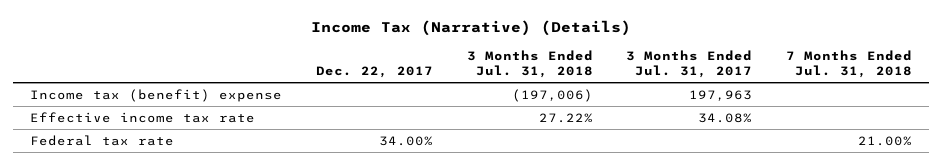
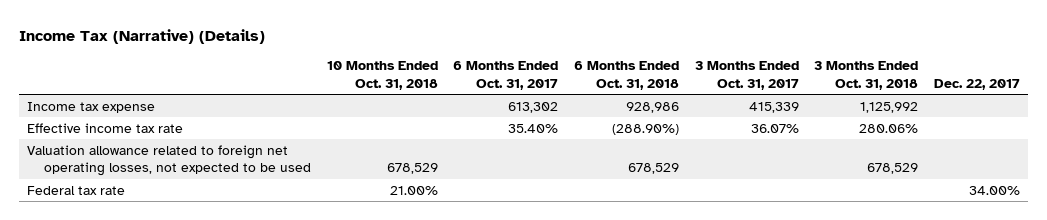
[466,49,593,78] 3 Months Ended Jul. 31, 2018 -> none
[626,49,753,78] 3 Months Ended Jul. 31, 2017 -> none
[786,49,913,78] 7 Months Ended Jul. 31, 2018 -> none
none -> [326,61,438,90] 10 Months Ended Oct. 31, 2018
none -> [453,61,559,90] 6 Months Ended Oct. 31, 2017
none -> [574,61,680,90] 6 Months Ended Oct. 31, 2018
none -> [694,61,799,90] 3 Months Ended Oct. 31, 2017
none -> [814,61,919,90] 3 Months Ended Oct. 31, 2018
[29,88,282,102] Income tax (benefit) expense -> [26,101,155,113] Income tax expense
none -> [26,144,311,177] Valuation allowance related to foreign net operating losses, not expected to be used

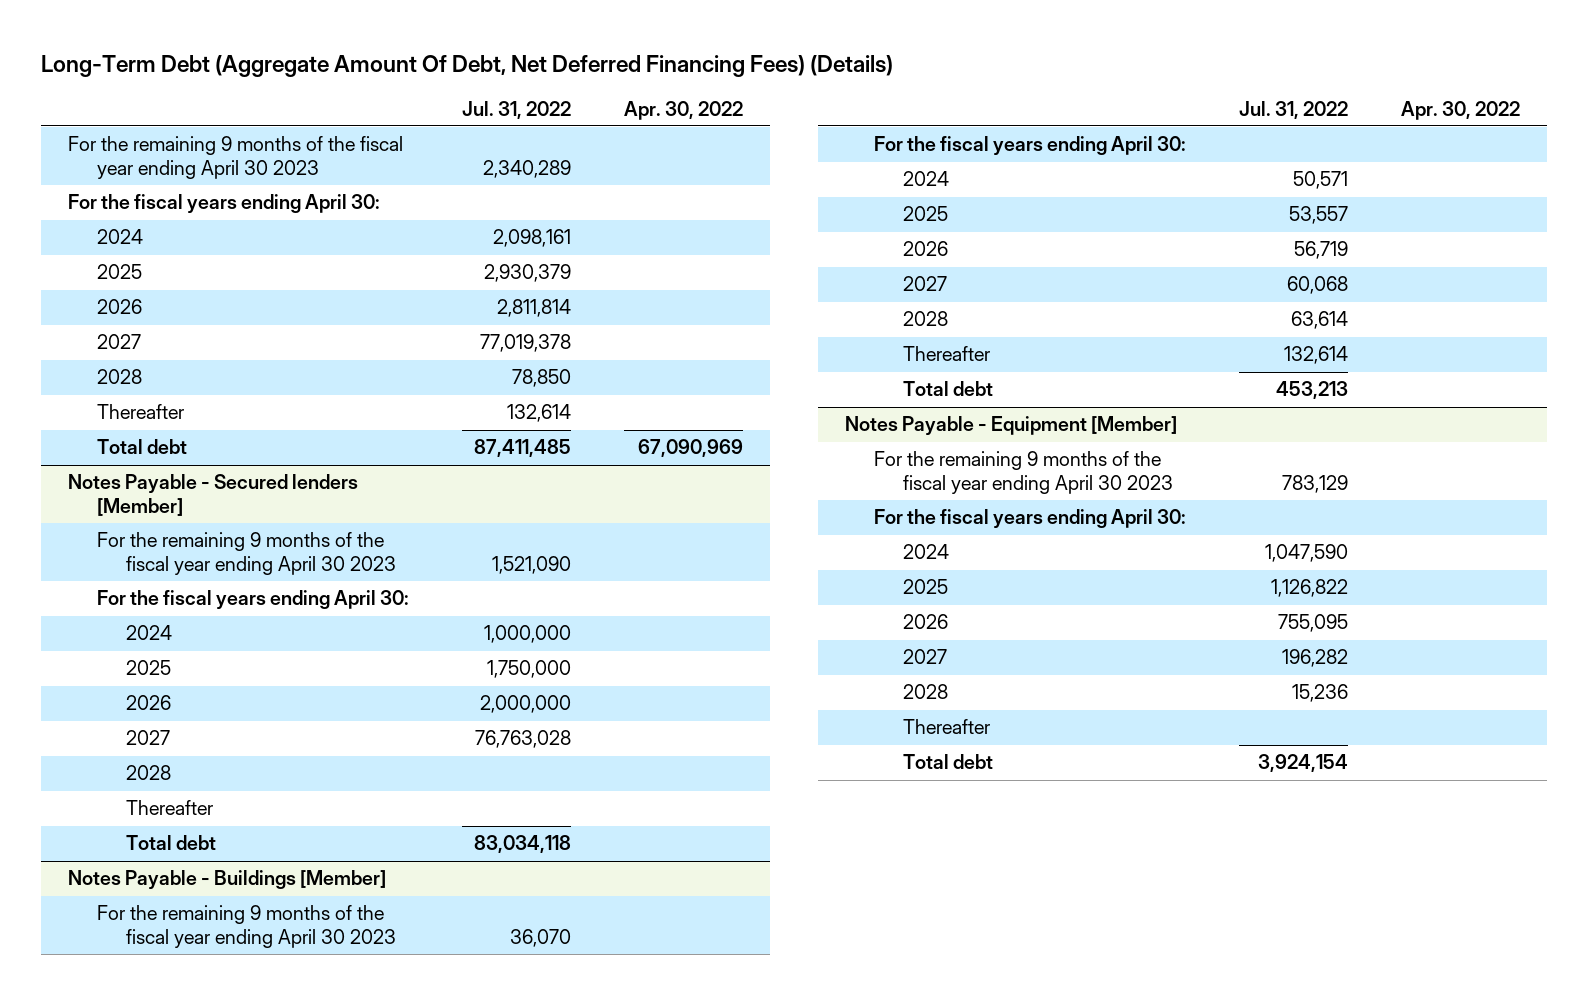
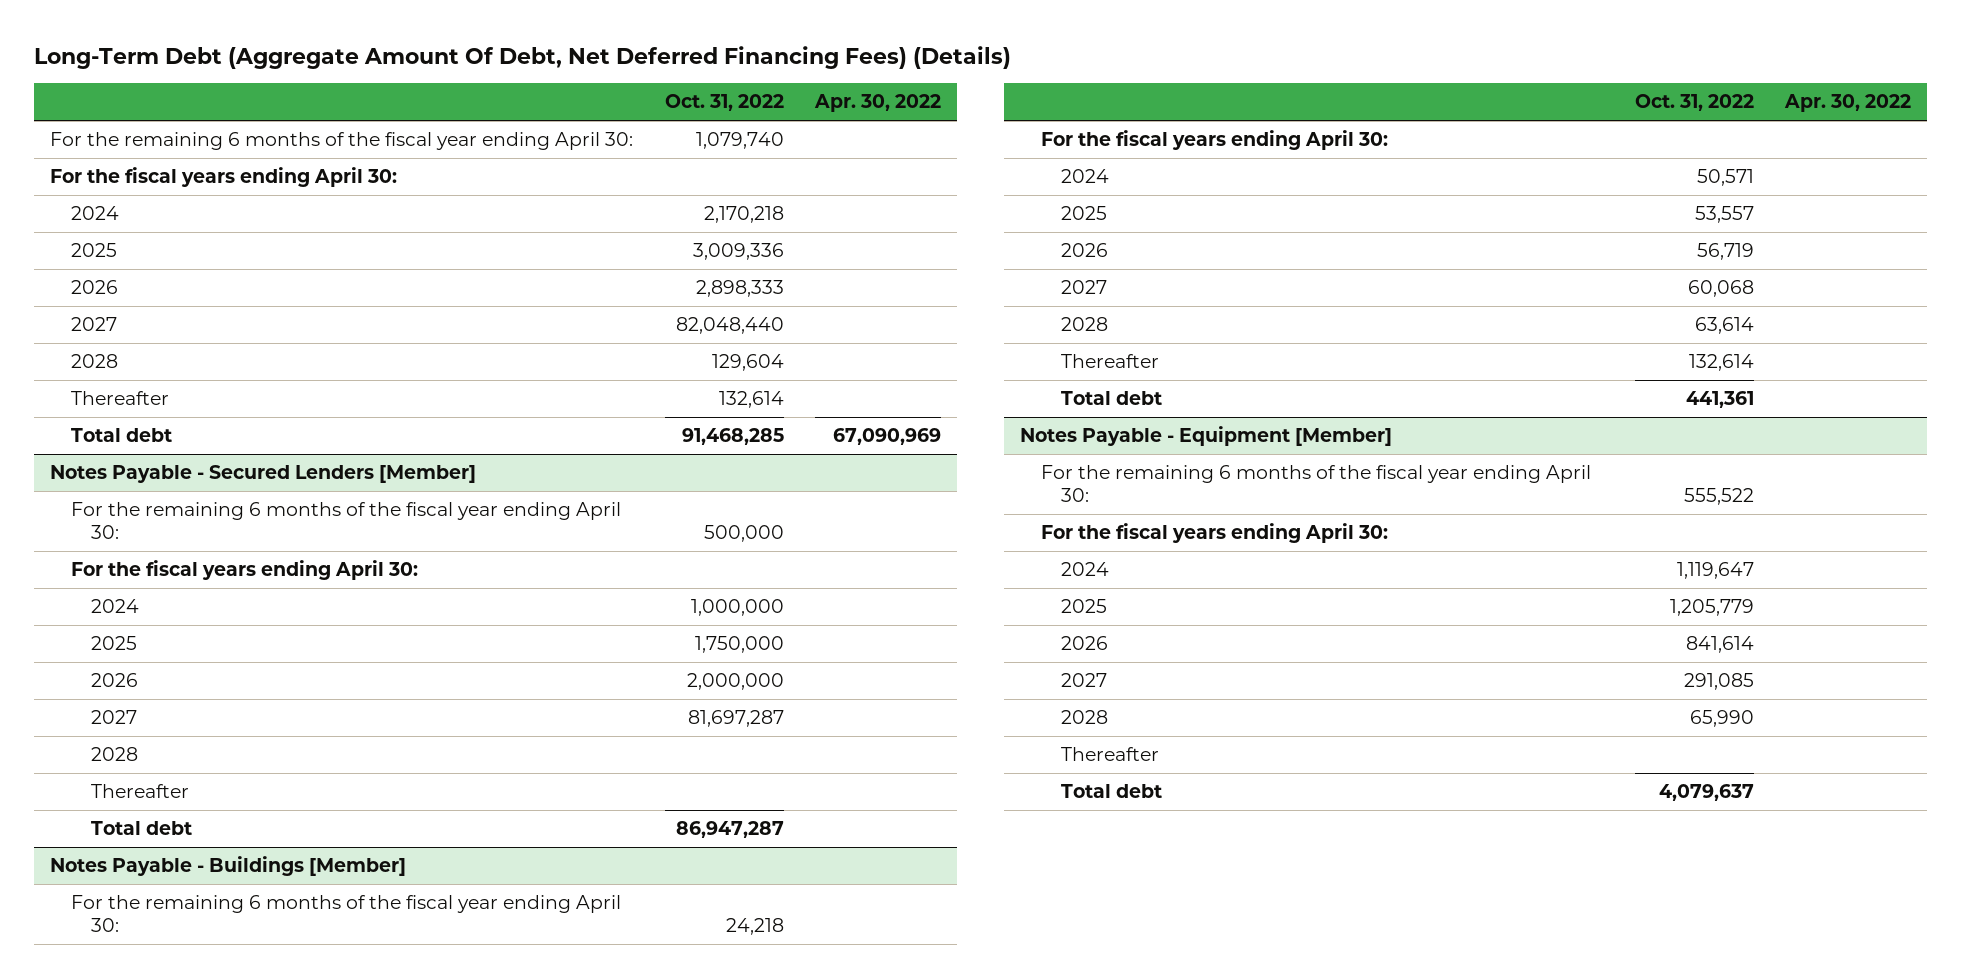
[461,100,571,119] Jul. 31, 2022 -> none
none -> [664,94,784,112] Oct. 31, 2022
[67,136,403,180] For the remaining 9 months of the fiscal year ending April 30 2023 -> [50,132,634,151] For the remaining 6 months of the fiscal year ending April 30:
[67,474,358,517] Notes Payable - Secured lenders [Member] -> [50,465,477,484] Notes Payable - Secured Lenders [Member]
[96,532,396,576] For the remaining 9 months of the fiscal year ending April 30 2023 -> [70,502,621,539] For the remaining 6 months of the fiscal year ending April 30:
[96,905,396,949] For the remaining 9 months of the fiscal year ending April 30 2023 -> [70,895,621,932] For the remaining 6 months of the fiscal year ending April 30:
[874,451,1174,495] For the remaining 9 months of the fiscal year ending April 30 2023 -> [1040,465,1591,502] For the remaining 6 months of the fiscal year ending April 30:

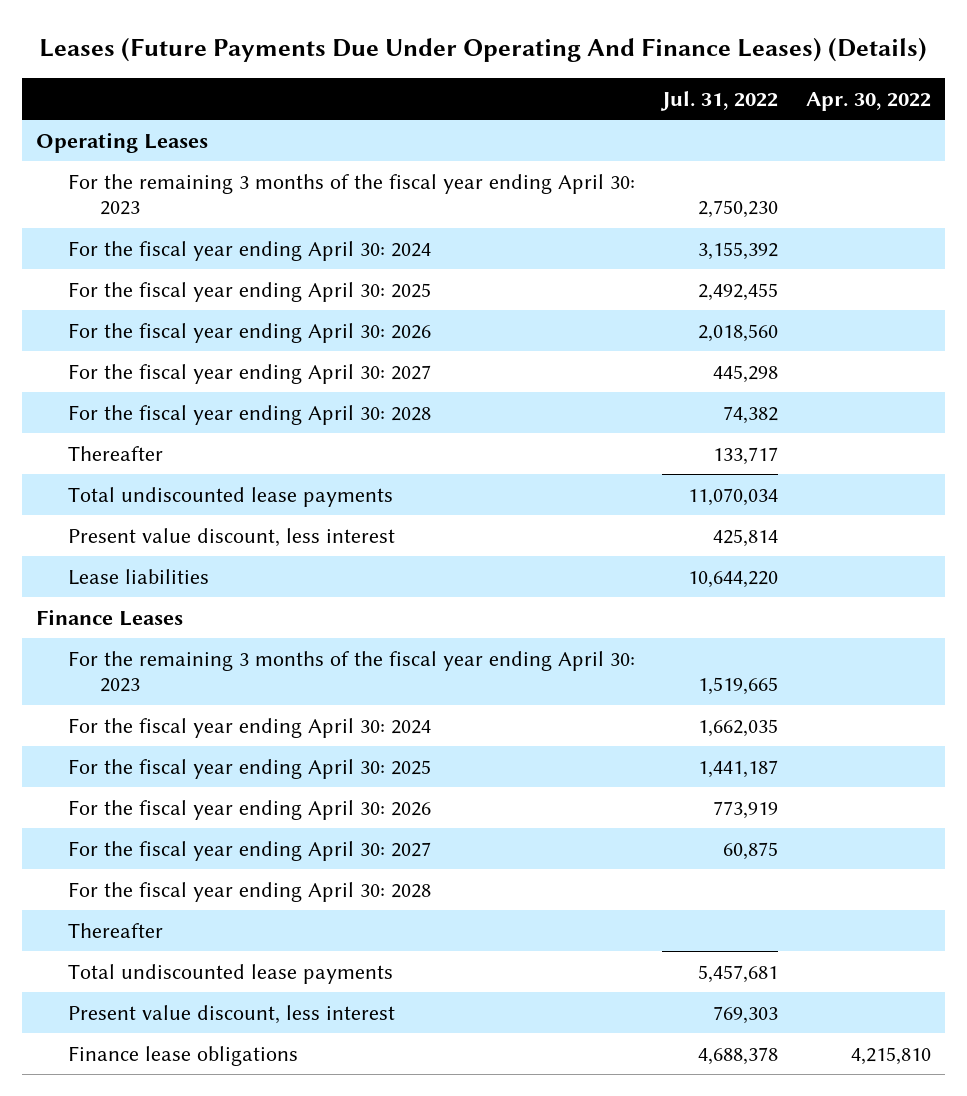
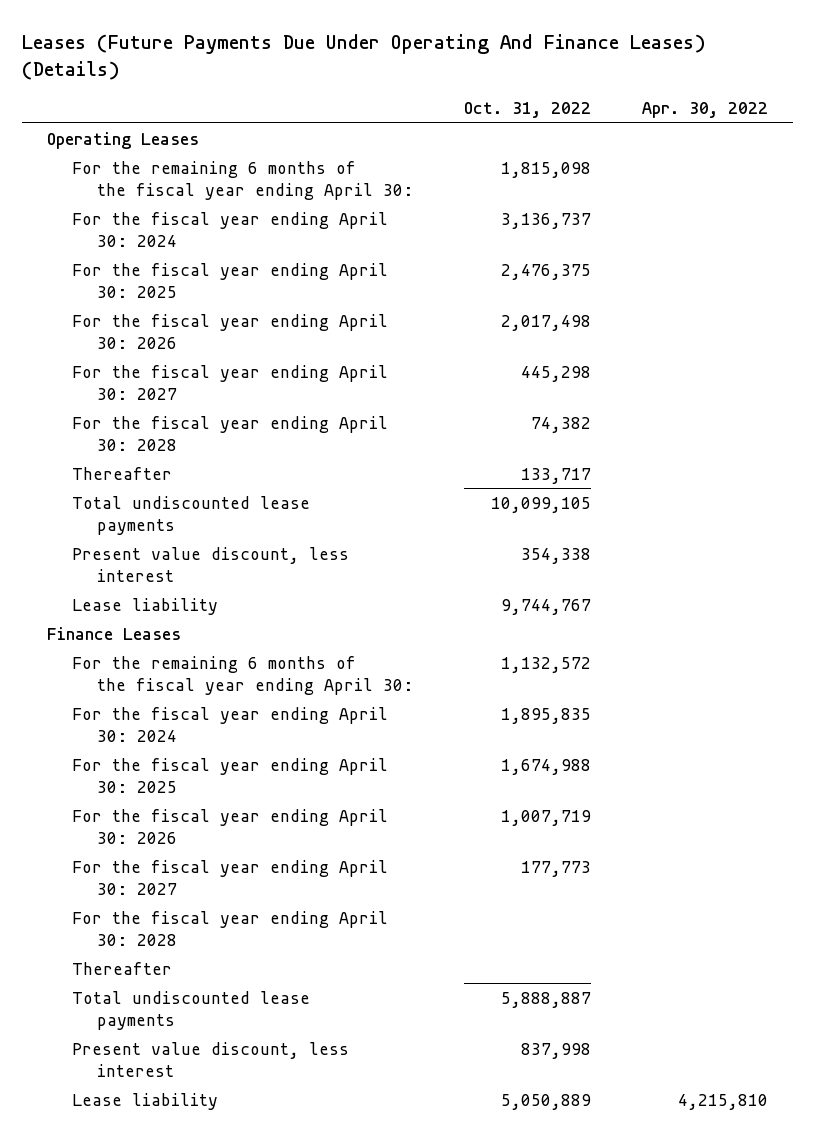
[660,91,779,112] Jul. 31, 2022 -> none
none -> [463,102,591,119] Oct. 31, 2022
[67,173,635,216] For the remaining 3 months of the fiscal year ending April 30: 2023 -> [72,160,413,200] For the remaining 6 months of the fiscal year ending April 30:
[67,568,209,585] Lease liabilities -> [72,597,219,615] Lease liability
[67,650,635,693] For the remaining 3 months of the fiscal year ending April 30: 2023 -> [72,655,413,695] For the remaining 6 months of the fiscal year ending April 30:
[67,1045,298,1066] Finance lease obligations -> [72,1092,219,1110] Lease liability

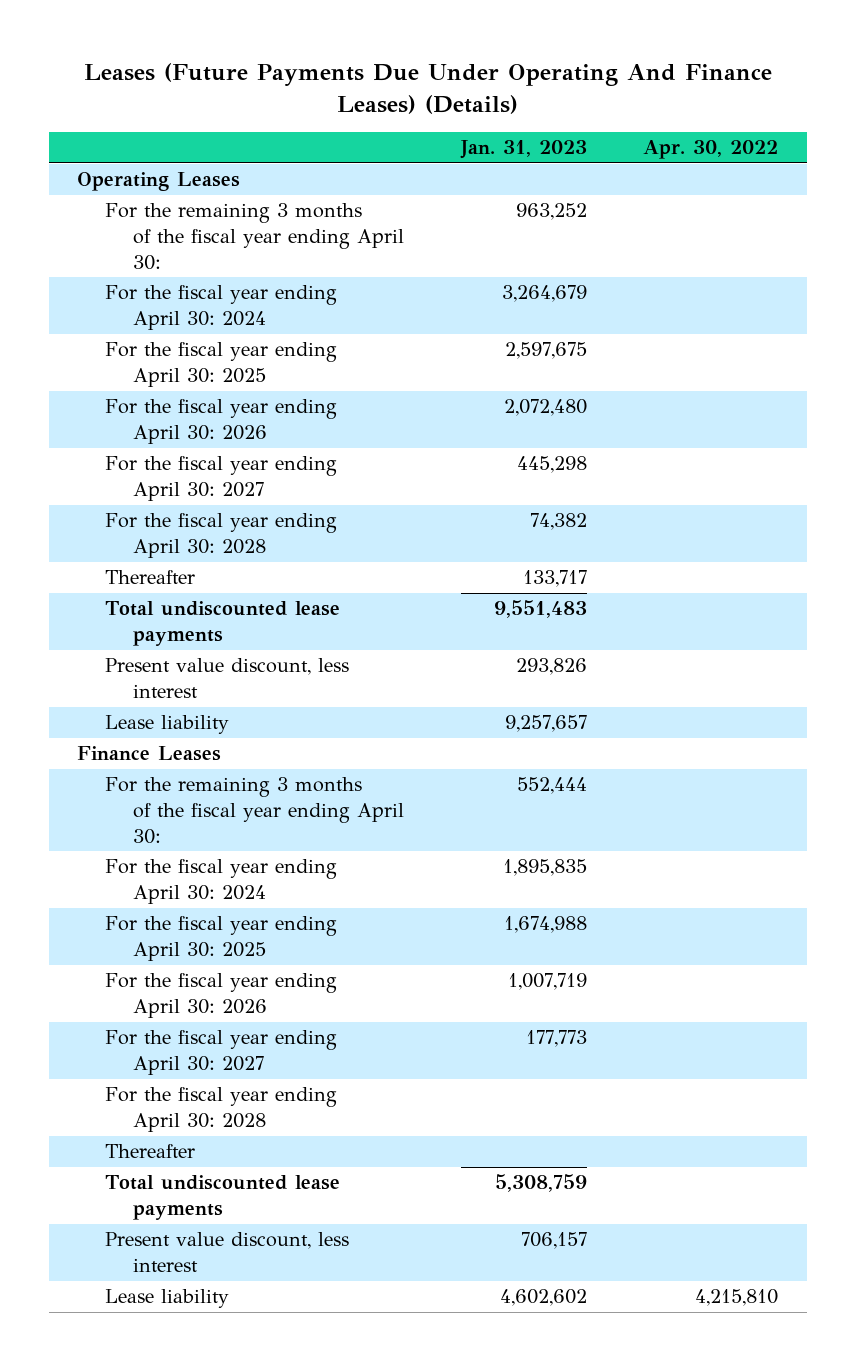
[463,102,591,119] Oct. 31, 2022 -> none
none -> [459,140,587,160] Jan. 31, 2023
[72,160,413,200] For the remaining 6 months of the fiscal year ending April 30: -> [104,203,404,270] For the remaining 3 months of the fiscal year ending April 30:
[72,655,413,695] For the remaining 6 months of the fiscal year ending April 30: -> [104,777,404,844] For the remaining 3 months of the fiscal year ending April 30:

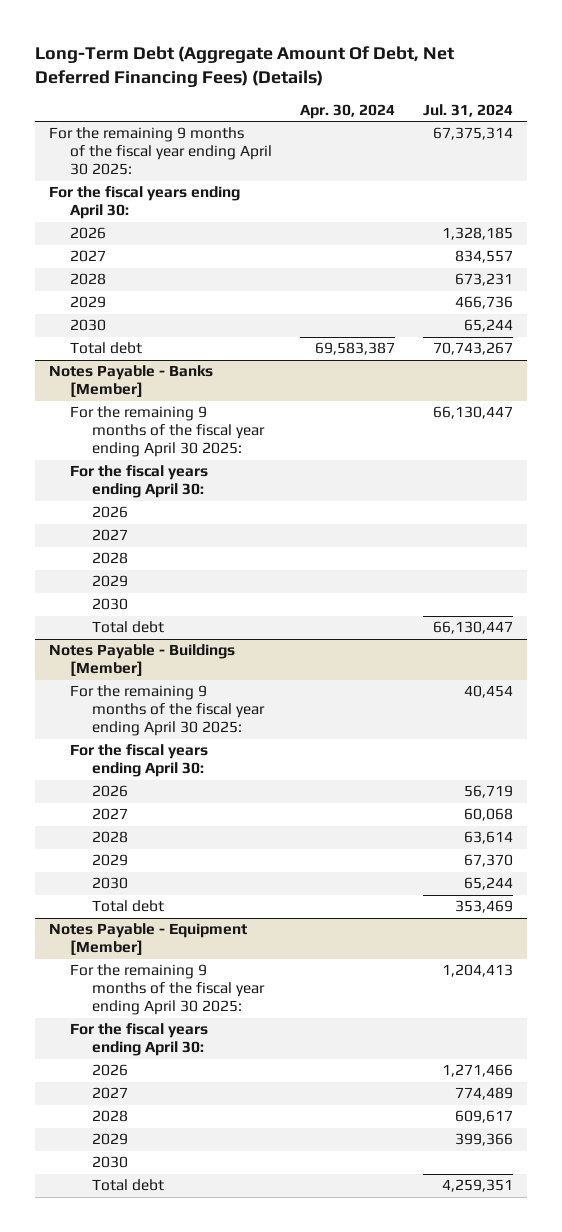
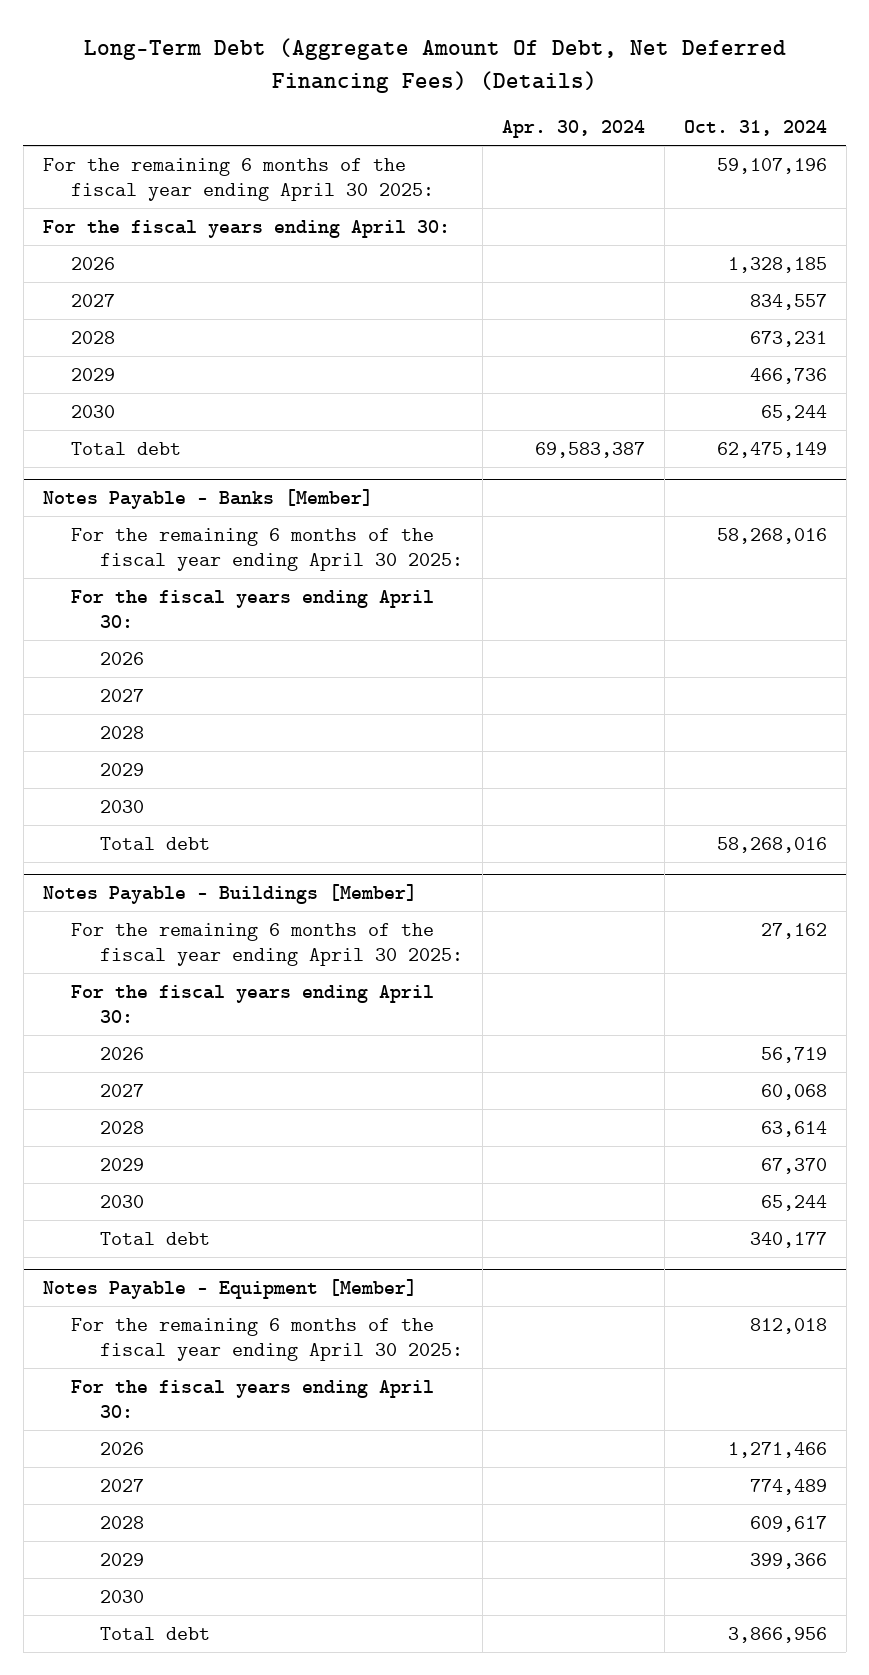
[423,104,514,118] Jul. 31, 2024 -> none
none -> [683,120,827,137] Oct. 31, 2024
[48,127,273,176] For the remaining 9 months of the fiscal year ending April 30 2025: -> [42,157,435,201] For the remaining 6 months of the fiscal year ending April 30 2025:
[70,406,266,458] For the remaining 9 months of the fiscal year ending April 30 2025: -> [71,527,463,571] For the remaining 6 months of the fiscal year ending April 30 2025:
[70,685,266,737] For the remaining 9 months of the fiscal year ending April 30 2025: -> [71,922,463,966] For the remaining 6 months of the fiscal year ending April 30 2025:
[70,964,266,1016] For the remaining 9 months of the fiscal year ending April 30 2025: -> [71,1317,463,1361] For the remaining 6 months of the fiscal year ending April 30 2025:

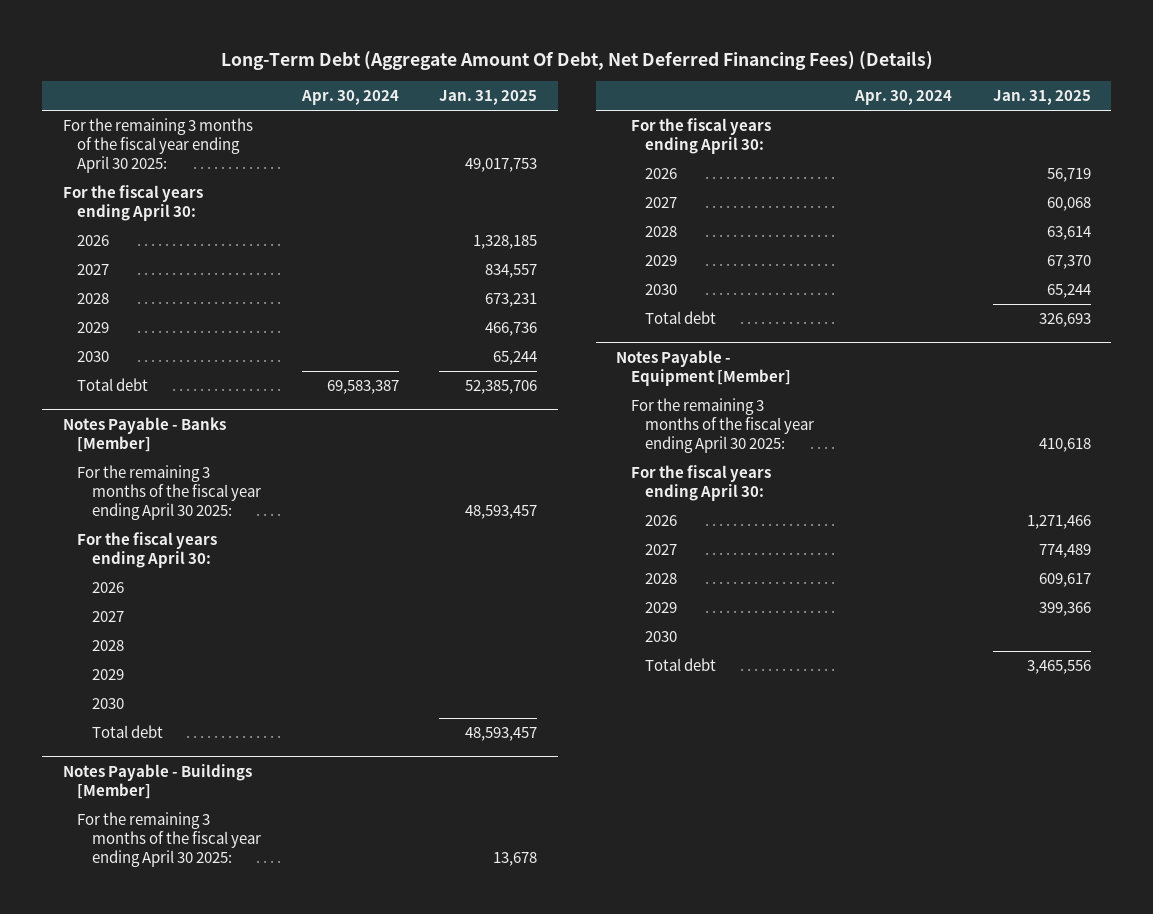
[683,120,827,137] Oct. 31, 2024 -> none
none -> [439,90,538,106] Jan. 31, 2025
[42,157,435,201] For the remaining 6 months of the fiscal year ending April 30 2025: -> [62,118,253,173] For the remaining 3 months of the fiscal year ending April 30 2025:
[71,527,463,571] For the remaining 6 months of the fiscal year ending April 30 2025: -> [77,465,261,520] For the remaining 3 months of the fiscal year ending April 30 2025:
[71,922,463,966] For the remaining 6 months of the fiscal year ending April 30 2025: -> [77,812,261,867] For the remaining 3 months of the fiscal year ending April 30 2025:
[71,1317,463,1361] For the remaining 6 months of the fiscal year ending April 30 2025: -> [630,398,815,453] For the remaining 3 months of the fiscal year ending April 30 2025:

